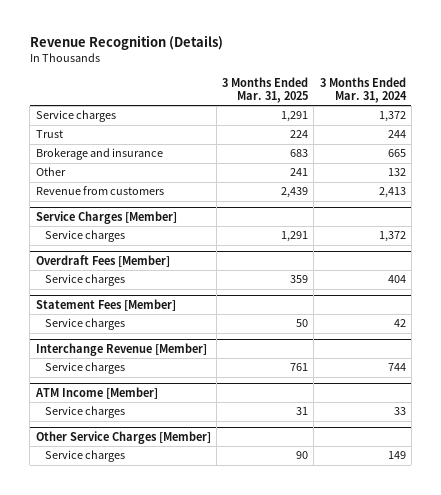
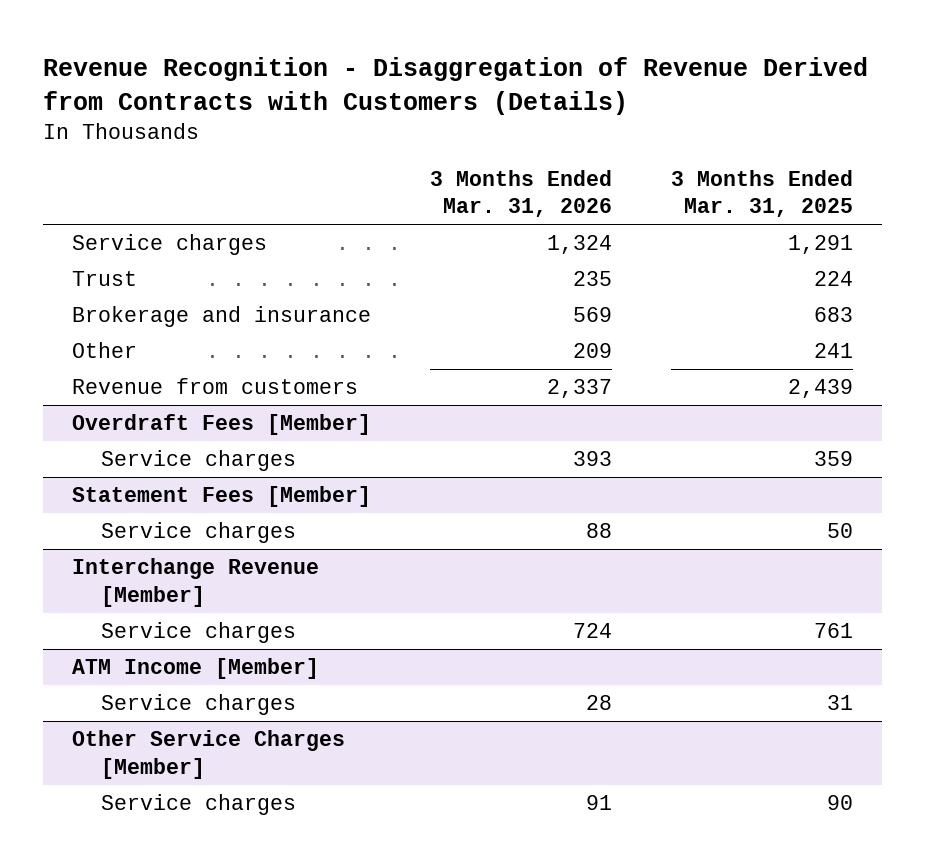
[29,35,223,51] Revenue Recognition (Details) -> [42,57,868,115] Revenue Recognition - Disaggregation of Revenue Derived from Contracts with Customers (Details)
[319,76,407,103] 3 Months Ended Mar. 31, 2024 -> none
none -> [430,169,613,218] 3 Months Ended Mar. 31, 2026
[35,210,177,224] Service Charges [Member] -> none
[44,230,125,243] Service charges -> none

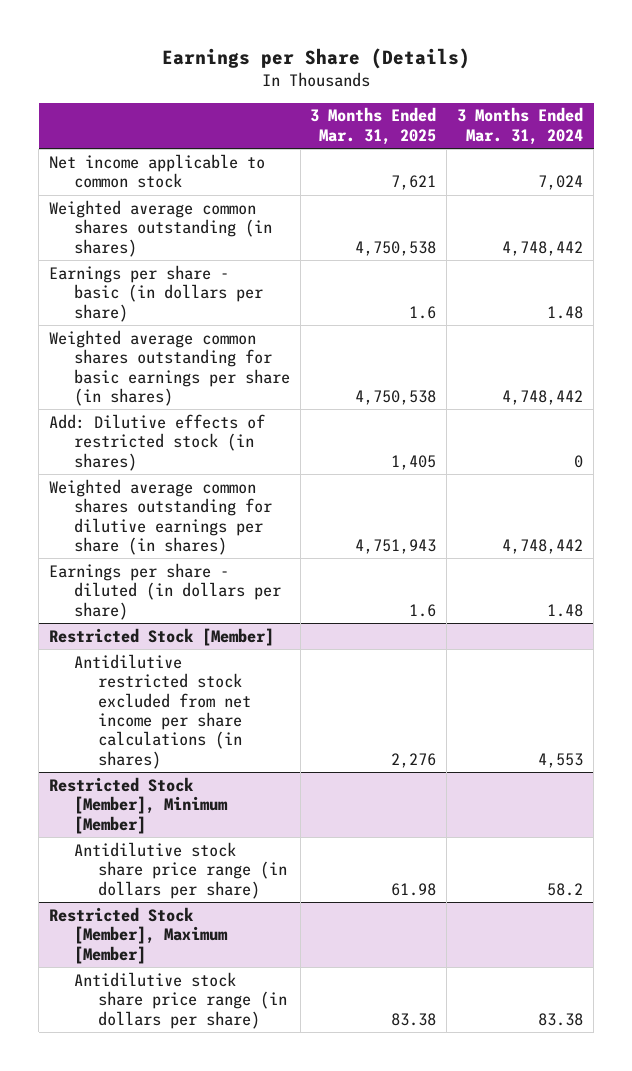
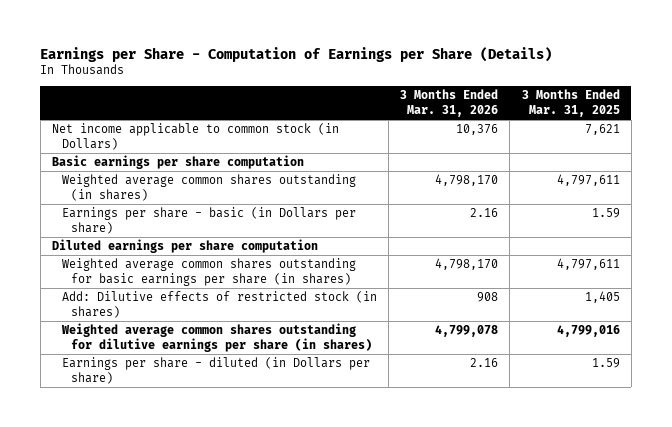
[162,48,471,70] Earnings per Share (Details) -> [40,46,553,62] Earnings per Share - Computation of Earnings per Share (Details)
[457,107,584,145] 3 Months Ended Mar. 31, 2024 -> none
none -> [400,89,499,117] 3 Months Ended Mar. 31, 2026
[48,153,265,189] Net income applicable to common stock -> [52,123,340,150] Net income applicable to common stock (in Dollars)
none -> [52,155,305,170] Basic earnings per share computation
[355,240,437,256] 4,750,538 -> [556,174,620,187] 4,797,611
[48,264,263,322] Earnings per share - basic (in dollars per share) -> [61,207,356,234] Earnings per share - basic (in Dollars per share)
[409,305,437,319] 1.6 -> [591,208,620,219] 1.59
none -> [52,239,319,254] Diluted earnings per share computation
[355,389,437,405] 4,750,538 -> [556,258,620,271] 4,797,611
[48,627,274,646] Restricted Stock [Member] -> none
[73,653,252,769] Antidilutive restricted stock excluded from net income per share calculations (in shares) -> none
[48,776,228,834] Restricted Stock [Member], Minimum [Member] -> none
[73,841,288,899] Antidilutive stock share price range (in dollars per share) -> none
[48,906,228,964] Restricted Stock [Member], Maximum [Member] -> none
[73,971,288,1029] Antidilutive stock share price range (in dollars per share) -> none
[355,538,437,554] 4,751,943 -> [556,325,620,338] 4,799,016
[48,562,281,620] Earnings per share - diluted (in dollars per share) -> [61,357,370,384] Earnings per share - diluted (in Dollars per share)
[409,603,437,617] 1.6 -> [591,358,620,369] 1.59

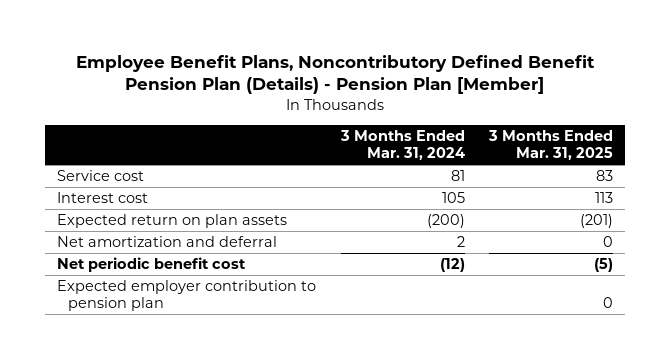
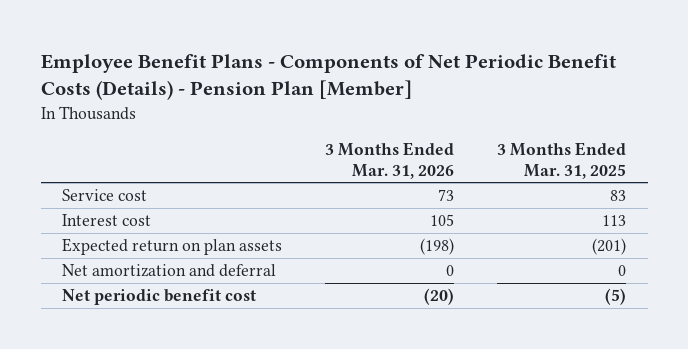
[76,54,596,95] Employee Benefit Plans, Noncontributory Defined Benefit Pension Plan (Details) - Pension Plan [Member] -> [40,54,616,101] Employee Benefit Plans - Components of Net Periodic Benefit Costs (Details) - Pension Plan [Member]
[339,130,465,161] 3 Months Ended Mar. 31, 2024 -> none
none -> [325,142,455,179] 3 Months Ended Mar. 31, 2026
[57,280,317,312] Expected employer contribution to pension plan -> none

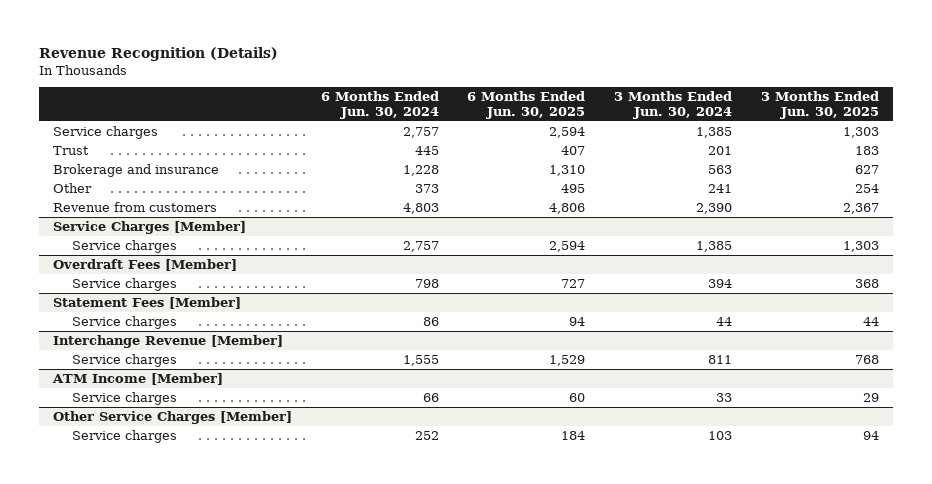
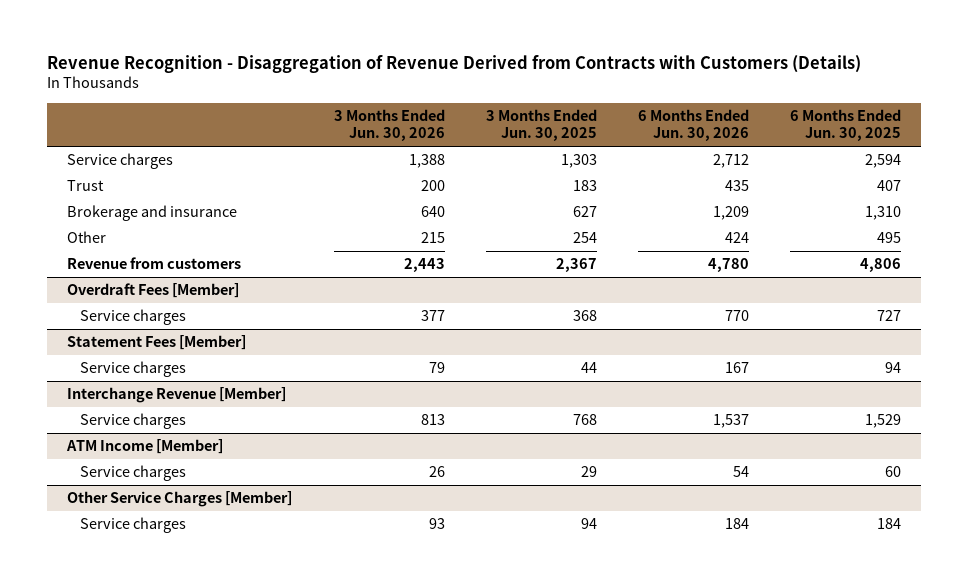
[38,47,278,62] Revenue Recognition (Details) -> [46,55,861,74] Revenue Recognition - Disaggregation of Revenue Derived from Contracts with Customers (Details)
[320,91,439,119] 6 Months Ended Jun. 30, 2024 -> none
[613,91,732,119] 3 Months Ended Jun. 30, 2024 -> none
none -> [333,108,445,142] 3 Months Ended Jun. 30, 2026
none -> [637,108,749,142] 6 Months Ended Jun. 30, 2026
[53,221,247,235] Service Charges [Member] -> none
[71,240,177,254] Service charges -> none

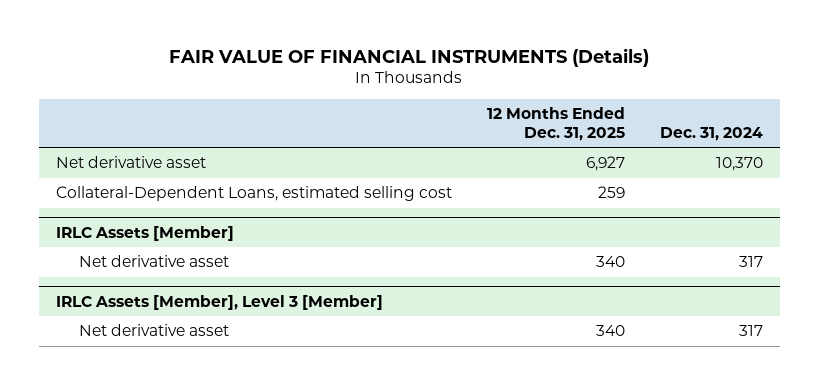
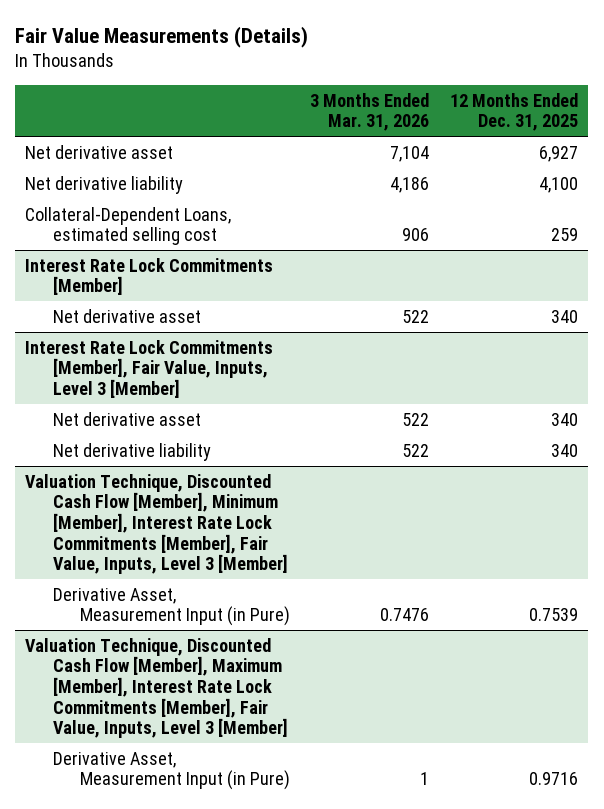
[169,47,650,67] FAIR VALUE OF FINANCIAL INSTRUMENTS (Details) -> [15,25,309,48] Fair Value Measurements (Details)
[659,126,763,141] Dec. 31, 2024 -> none
none -> [310,92,430,132] 3 Months Ended Mar. 31, 2026
none -> [25,175,184,194] Net derivative liability
[56,225,235,241] IRLC Assets [Member] -> [25,257,274,296] Interest Rate Lock Commitments [Member]
[56,294,384,310] IRLC Assets [Member], Level 3 [Member] -> none
none -> [25,339,274,399] Interest Rate Lock Commitments [Member], Fair Value, Inputs, Level 3 [Member]
none -> [52,442,211,461] Net derivative liability
none -> [25,473,288,575] Valuation Technique, Discounted Cash Flow [Member], Minimum [Member], Interest Rate Lock Commitments [Member], Fair Value, Inputs, Level 3 [Member]
none -> [52,587,290,627] Derivative Asset, Measurement Input (in Pure)
none -> [25,637,288,739] Valuation Technique, Discounted Cash Flow [Member], Maximum [Member], Interest Rate Lock Commitments [Member], Fair Value, Inputs, Level 3 [Member]
none -> [52,751,290,791] Derivative Asset, Measurement Input (in Pure)

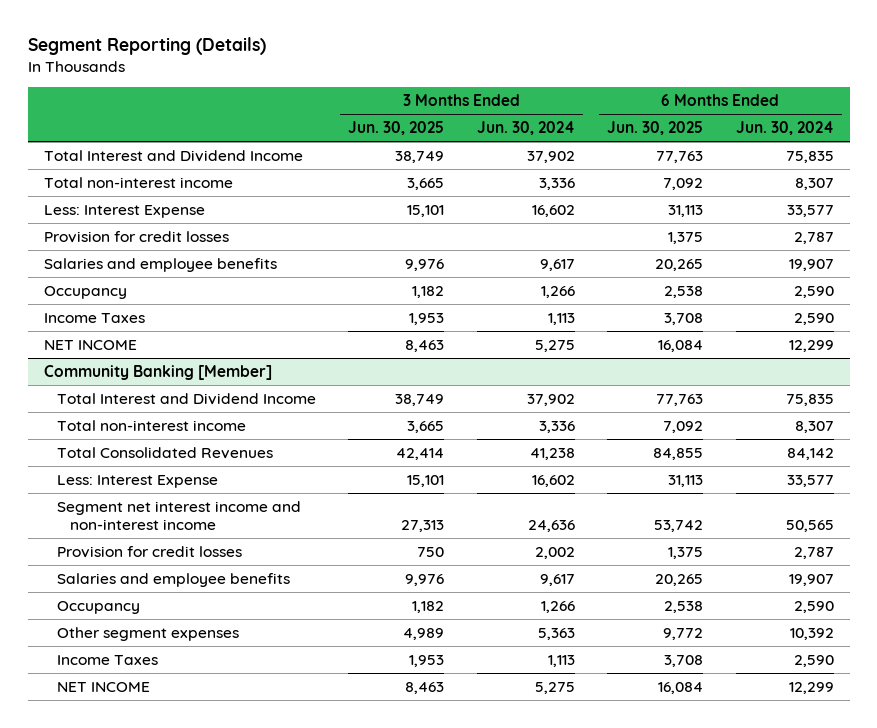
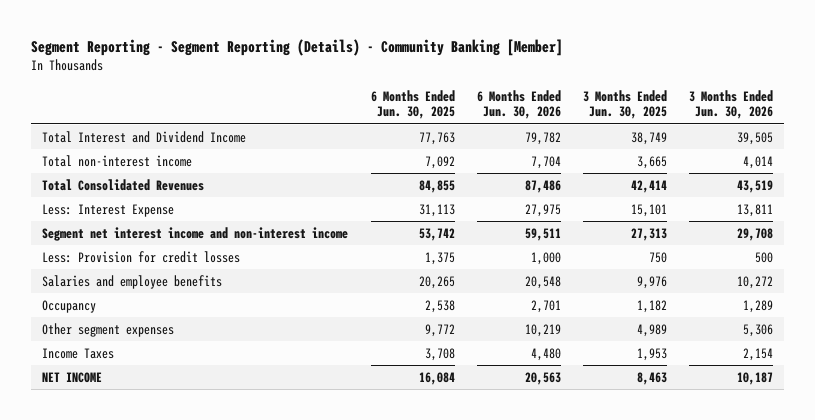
[27,37,266,56] Segment Reporting (Details) -> [31,39,564,57] Segment Reporting - Segment Reporting (Details) - Community Banking [Member]
[476,121,575,136] Jun. 30, 2024 -> none
[735,121,834,136] Jun. 30, 2024 -> none
none -> [476,89,561,120] 6 Months Ended Jun. 30, 2026
none -> [689,89,774,120] 3 Months Ended Jun. 30, 2026
[43,204,205,218] Less: Interest Expense -> none
[43,230,229,243] Provision for credit losses -> none
[43,257,277,272] Salaries and employee benefits -> none
[43,285,127,299] Occupancy -> none
[43,312,145,323] Income Taxes -> none
[43,339,137,350] NET INCOME -> none
[43,364,272,380] Community Banking [Member] -> none
[57,392,317,405] Total Interest and Dividend Income -> none
[57,419,247,431] Total non-interest income -> none
[57,545,243,558] Provision for credit losses -> [42,250,241,263] Less: Provision for credit losses

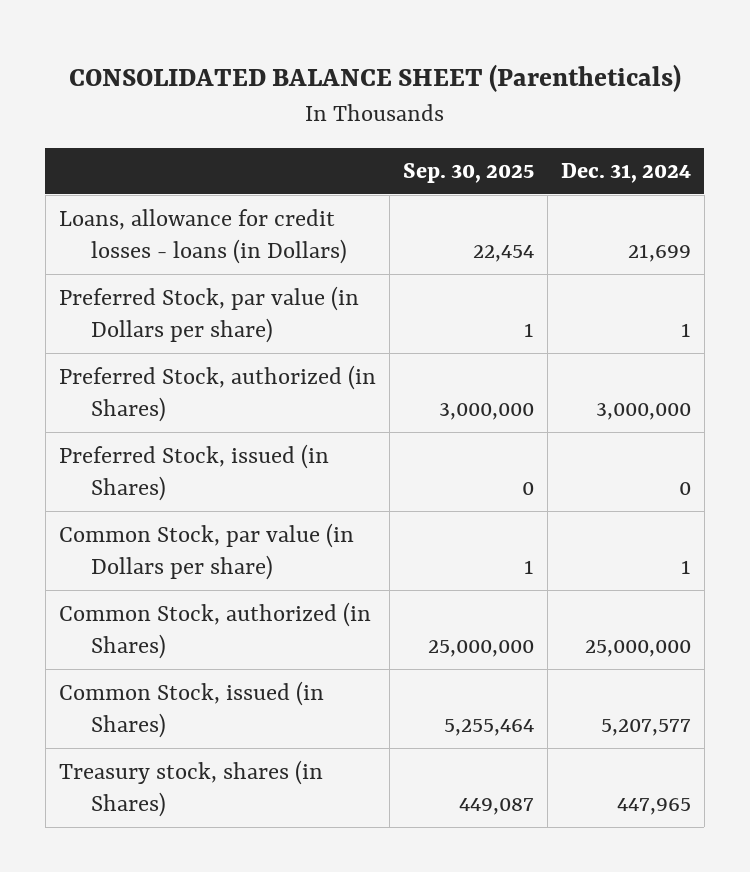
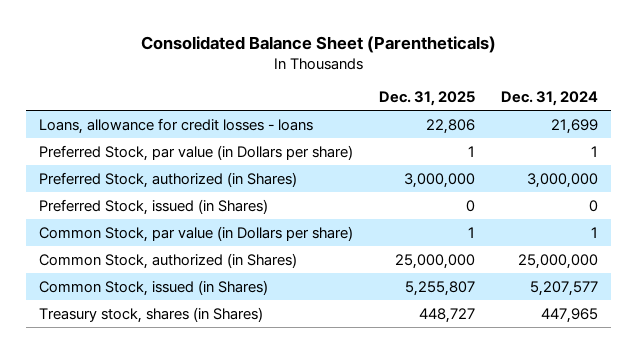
[68,64,681,93] CONSOLIDATED BALANCE SHEET (Parentheticals) -> [140,36,496,54] Consolidated Balance Sheet (Parentheticals)
[402,163,534,184] Sep. 30, 2025 -> none
none -> [379,91,476,107] Dec. 31, 2025
[58,208,347,264] Loans, allowance for credit losses - loans (in Dollars) -> [39,117,314,134] Loans, allowance for credit losses - loans

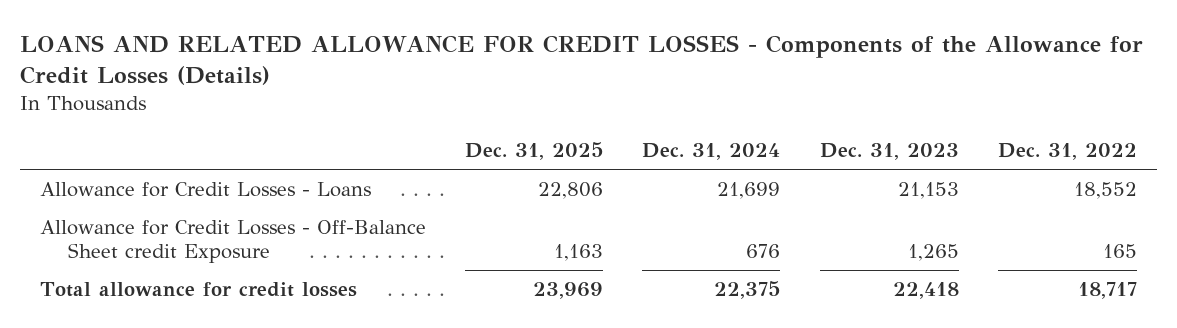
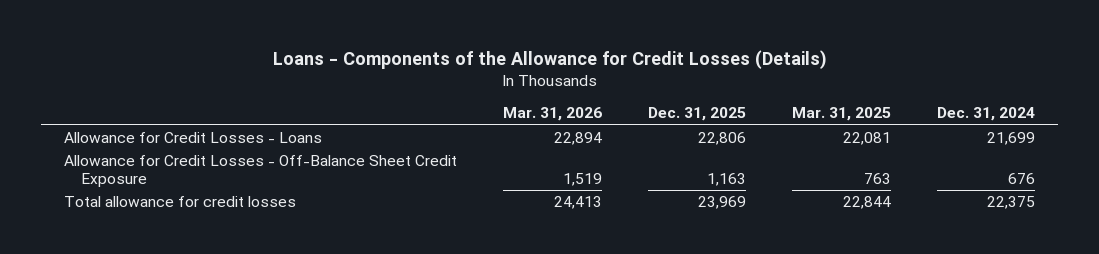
[19,34,1143,86] LOANS AND RELATED ALLOWANCE FOR CREDIT LOSSES - Components of the Allowance for Credit Losses (Details) -> [272,50,827,70] Loans - Components of the Allowance for Credit Losses (Details)
[819,142,959,160] Dec. 31, 2023 -> none
[998,142,1138,160] Dec. 31, 2022 -> none
none -> [503,107,603,122] Mar. 31, 2026
none -> [792,107,892,122] Mar. 31, 2025
[39,220,426,263] Allowance for Credit Losses - Off-Balance Sheet credit Exposure -> [64,155,458,187] Allowance for Credit Losses - Off-Balance Sheet Credit Exposure

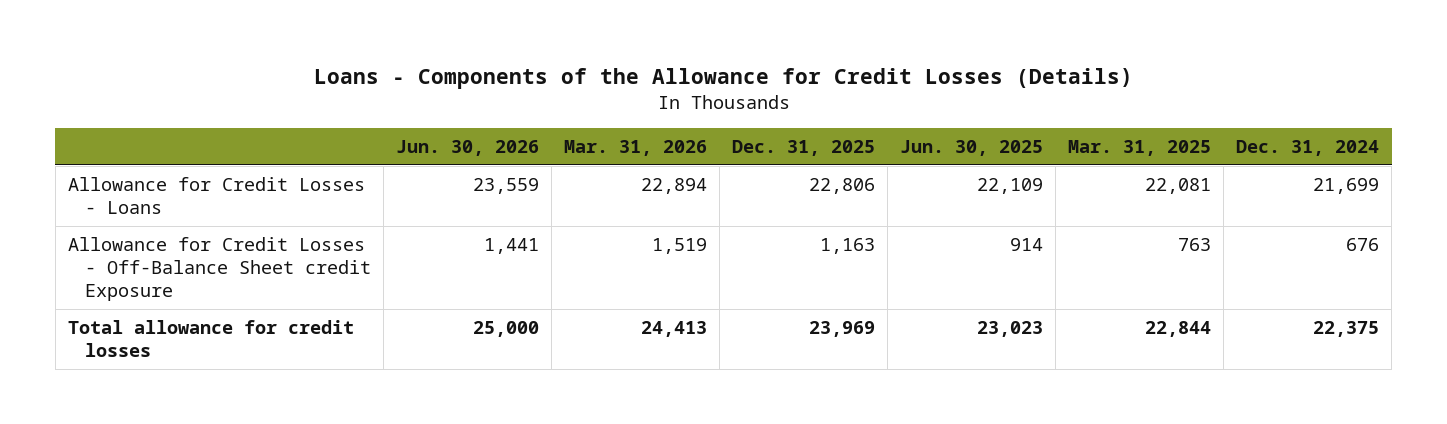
none -> [396,139,540,156] Jun. 30, 2026
none -> [900,139,1044,156] Jun. 30, 2025
[64,155,458,187] Allowance for Credit Losses - Off-Balance Sheet Credit Exposure -> [68,237,372,302] Allowance for Credit Losses - Off-Balance Sheet credit Exposure

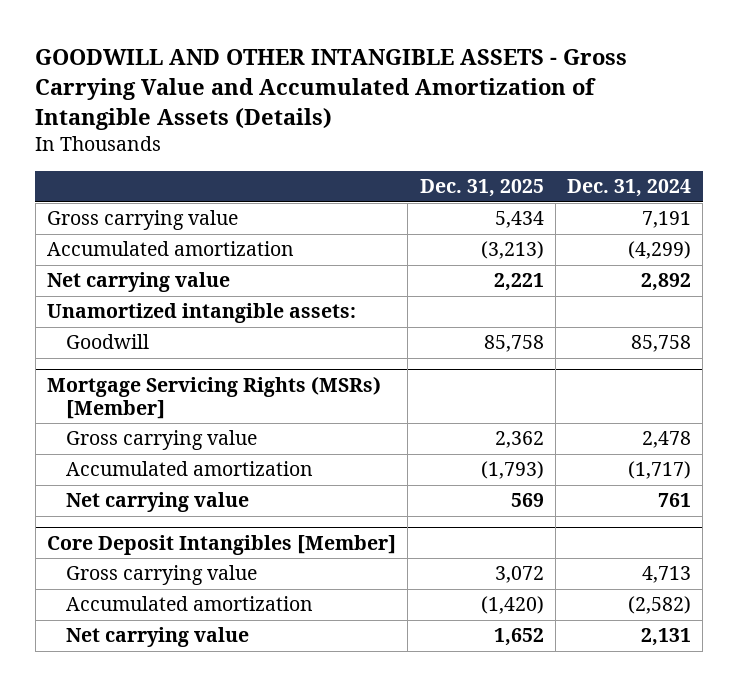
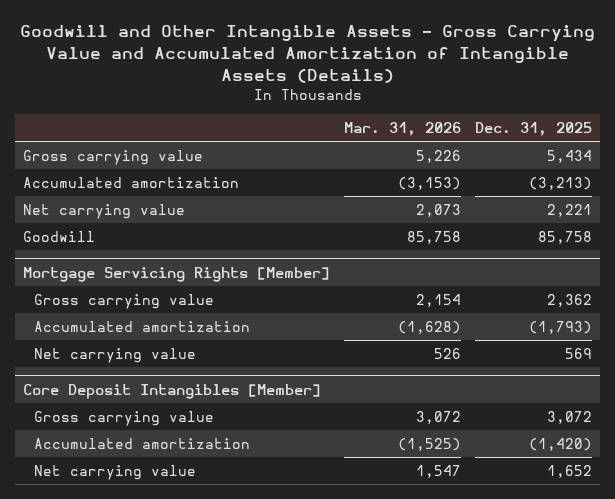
[35,49,628,131] GOODWILL AND OTHER INTANGIBLE ASSETS - Gross Carrying Value and Accumulated Amortization of Intangible Assets (Details) -> [19,25,595,83] Goodwill and Other Intangible Assets - Gross Carrying Value and Accumulated Amortization of Intangible Assets (Details)
[567,179,692,198] Dec. 31, 2024 -> none
none -> [344,121,462,136] Mar. 31, 2026
[47,303,357,324] Unamortized intangible assets: -> none
[47,375,382,419] Mortgage Servicing Rights (MSRs) [Member] -> [22,266,330,282] Mortgage Servicing Rights [Member]

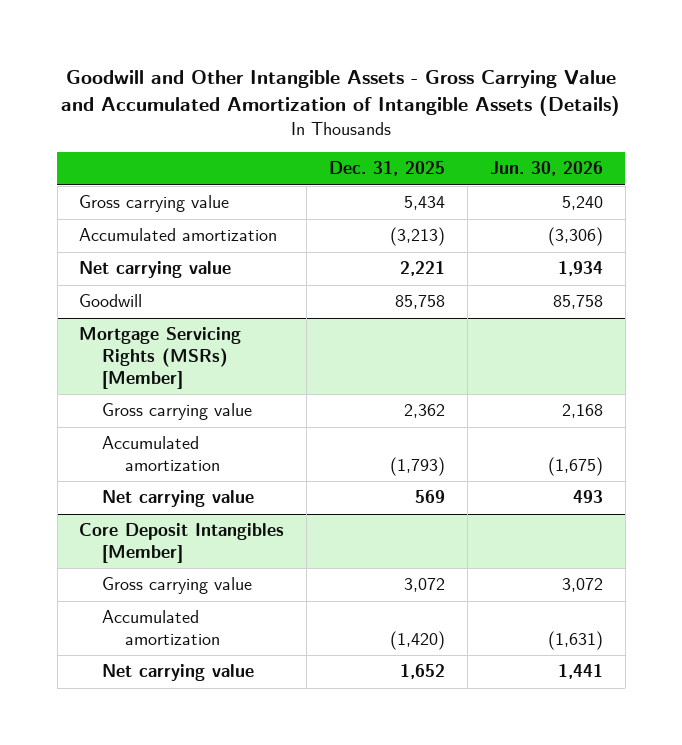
[344,121,462,136] Mar. 31, 2026 -> none
none -> [490,161,604,177] Jun. 30, 2026
[22,266,330,282] Mortgage Servicing Rights [Member] -> [79,327,242,389] Mortgage Servicing Rights (MSRs) [Member]

